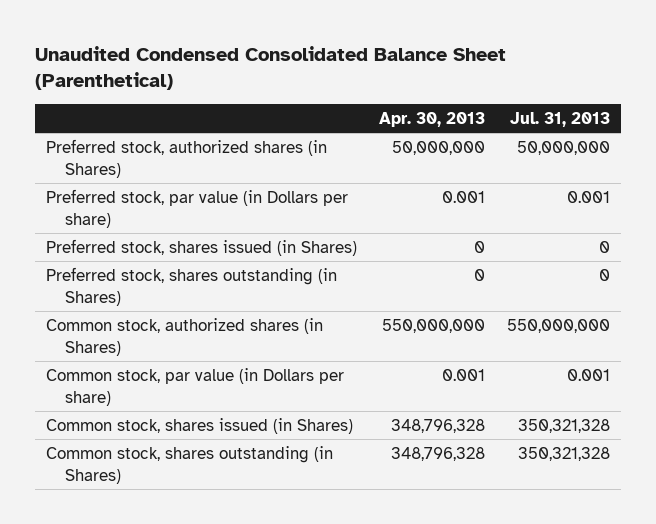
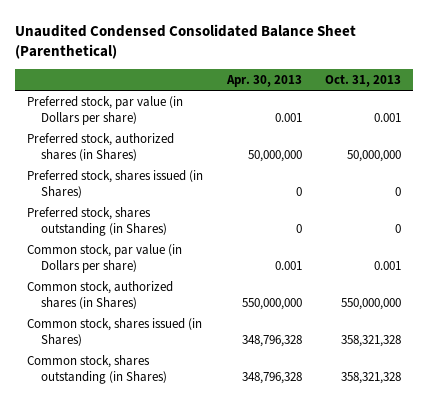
[510,111,611,127] Jul. 31, 2013 -> none
none -> [325,75,402,88] Oct. 31, 2013
[45,138,327,178] Preferred stock, authorized shares (in Shares) -> [26,132,174,161] Preferred stock, authorized shares (in Shares)
[45,317,323,356] Common stock, authorized shares (in Shares) -> [26,280,173,309] Common stock, authorized shares (in Shares)

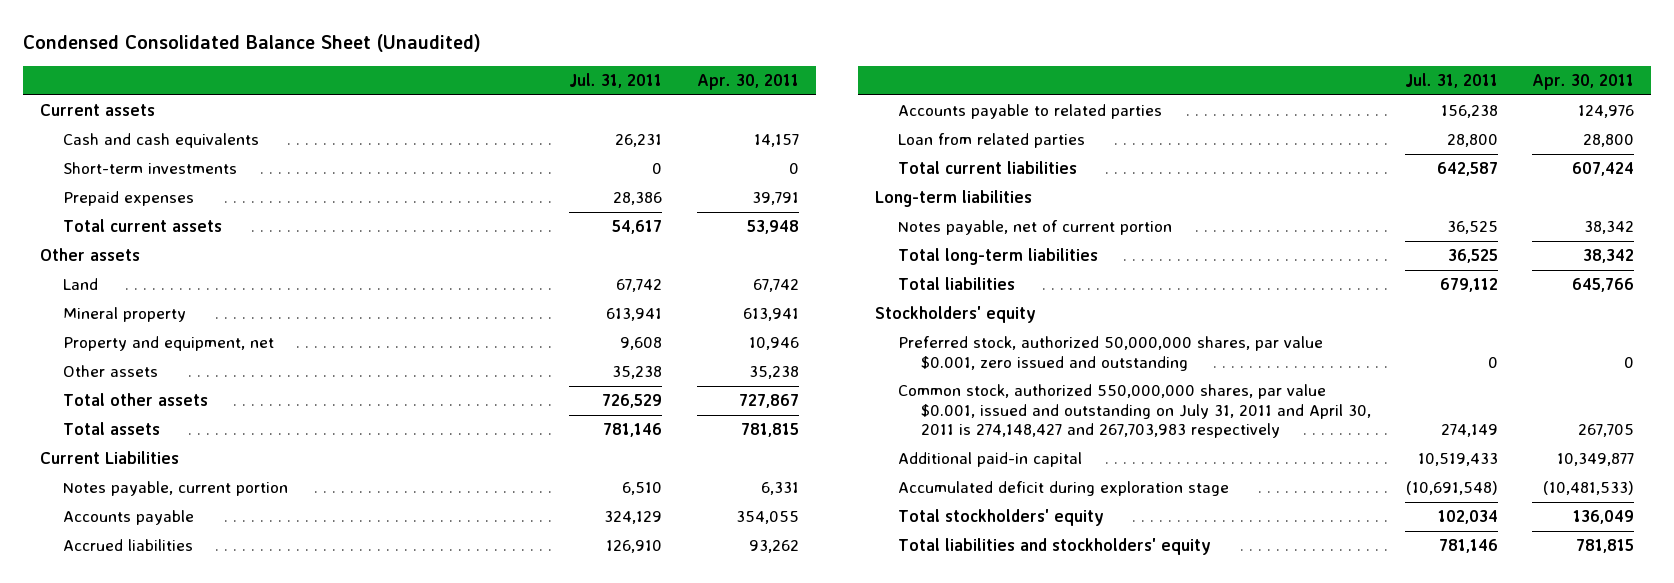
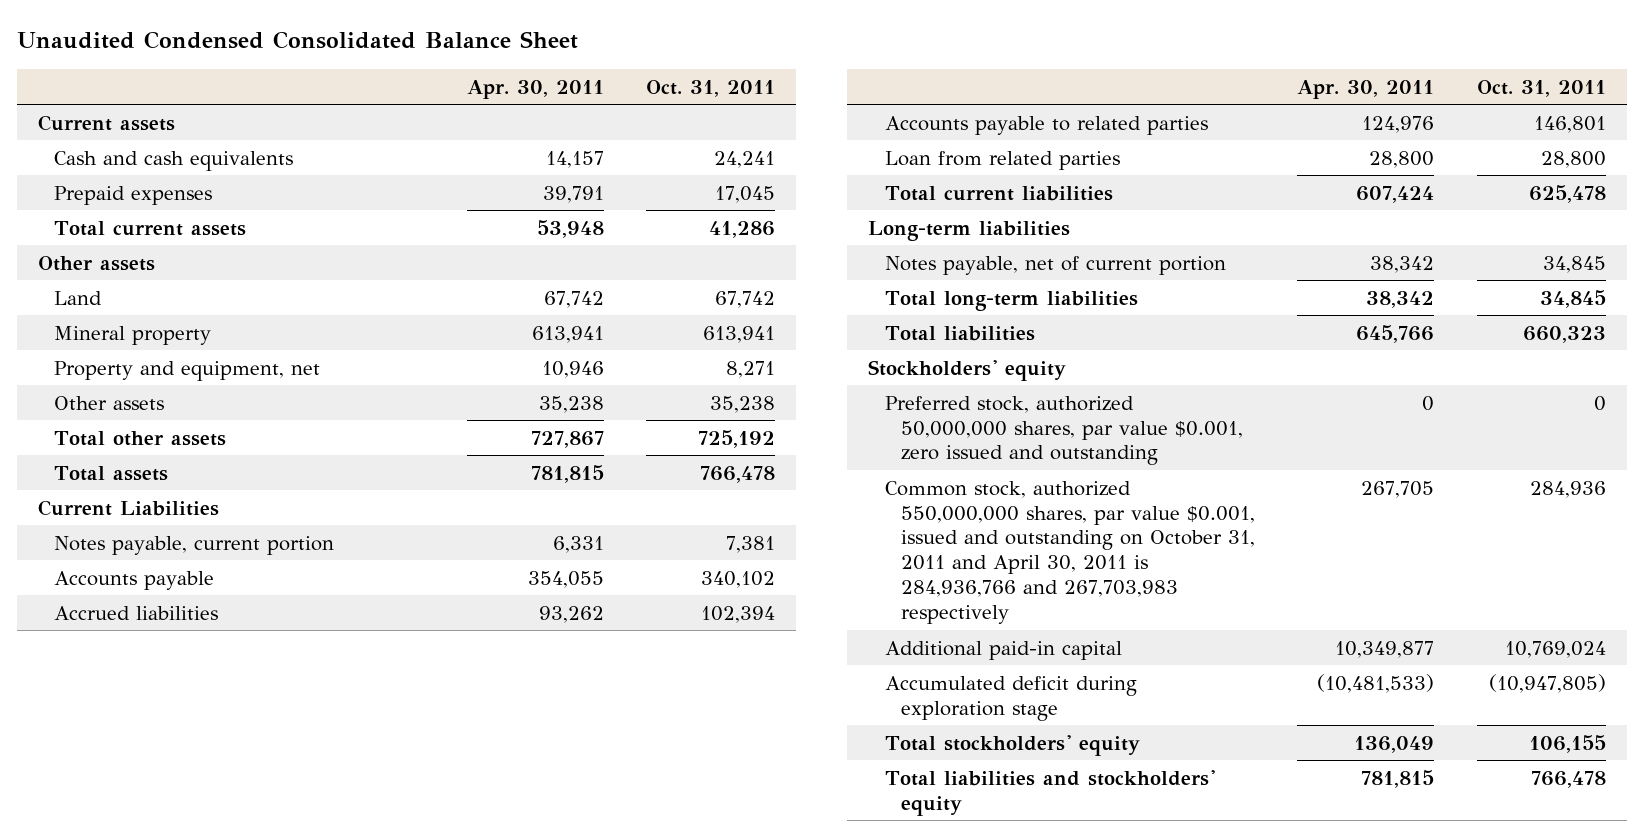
[22,34,481,53] Condensed Consolidated Balance Sheet (Unaudited) -> [16,31,578,50] Unaudited Condensed Consolidated Balance Sheet
[569,73,663,89] Jul. 31, 2011 -> none
none -> [646,79,776,97] Oct. 31, 2011
[62,162,237,175] Short-term investments -> none
[897,384,1371,439] Common stock, authorized 550,000,000 shares, par value $0.001, issued and outstanding on July 31, 2011 and April 30, 2011 is 274,148,427 and 267,703,983 respectively -> [884,480,1256,624] Common stock, authorized 550,000,000 shares, par value $0.001, issued and outstanding on October 31, 2011 and April 30, 2011 is 284,936,766 and 267,703,983 respectively

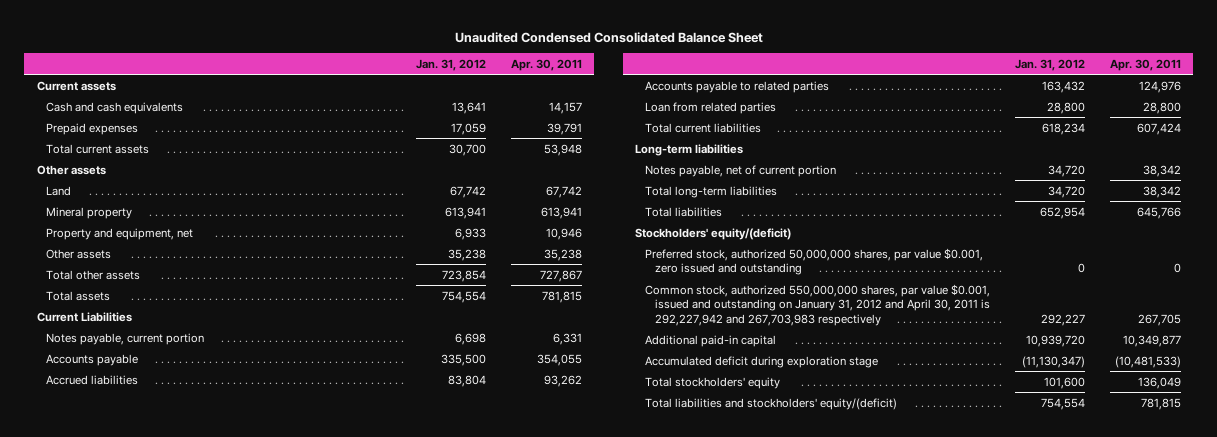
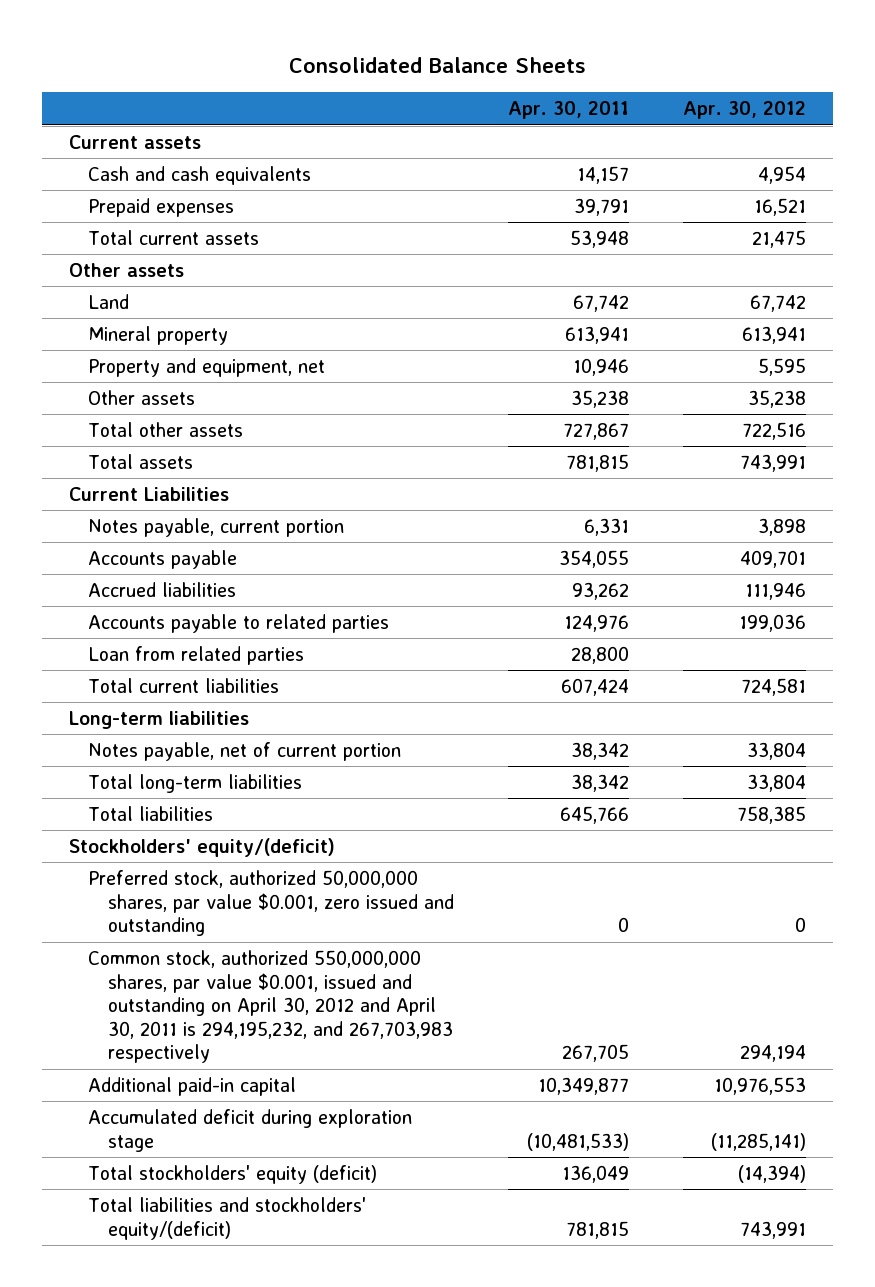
[454,31,763,43] Unaudited Condensed Consolidated Balance Sheet -> [288,56,586,73] Consolidated Balance Sheets
[416,58,487,71] Jan. 31, 2012 -> none
none -> [683,101,807,120] Apr. 30, 2012
[645,283,991,326] Common stock, authorized 550,000,000 shares, par value $0.001, issued and outstanding on January 31, 2012 and April 30, 2011 is 292,227,942 and 267,703,983 respectively -> [88,949,453,1064] Common stock, authorized 550,000,000 shares, par value $0.001, issued and outstanding on April 30, 2012 and April 30, 2011 is 294,195,232, and 267,703,983 respectively
[645,376,781,389] Total stockholders' equity -> [88,1164,378,1184] Total stockholders' equity (deficit)

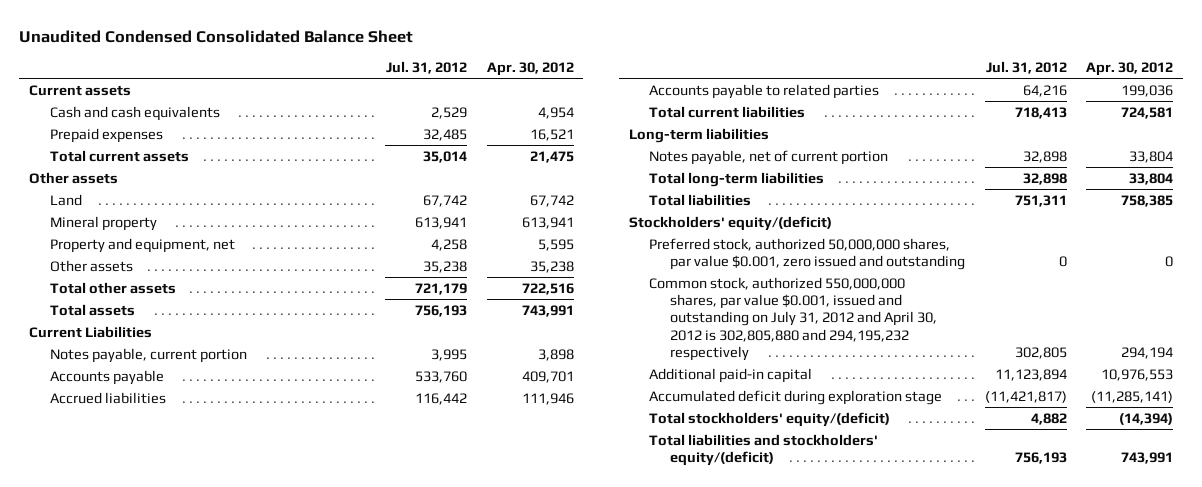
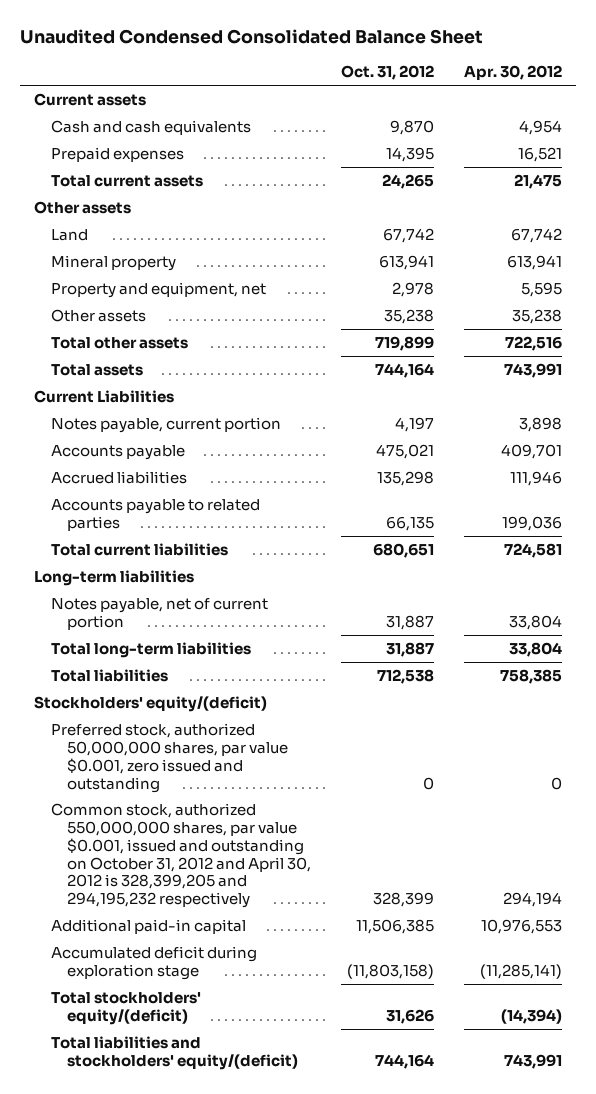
[385,60,467,74] Jul. 31, 2012 -> none
none -> [340,65,434,81] Oct. 31, 2012
[649,276,938,361] Common stock, authorized 550,000,000 shares, par value $0.001, issued and outstanding on July 31, 2012 and April 30, 2012 is 302,805,880 and 294,195,232 respectively -> [50,802,312,909] Common stock, authorized 550,000,000 shares, par value $0.001, issued and outstanding on October 31, 2012 and April 30, 2012 is 328,399,205 and 294,195,232 respectively

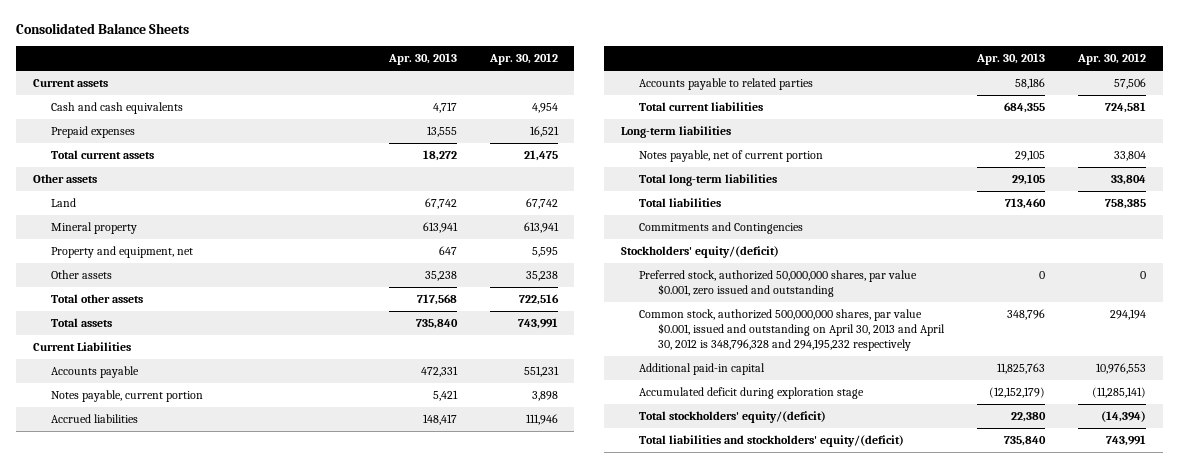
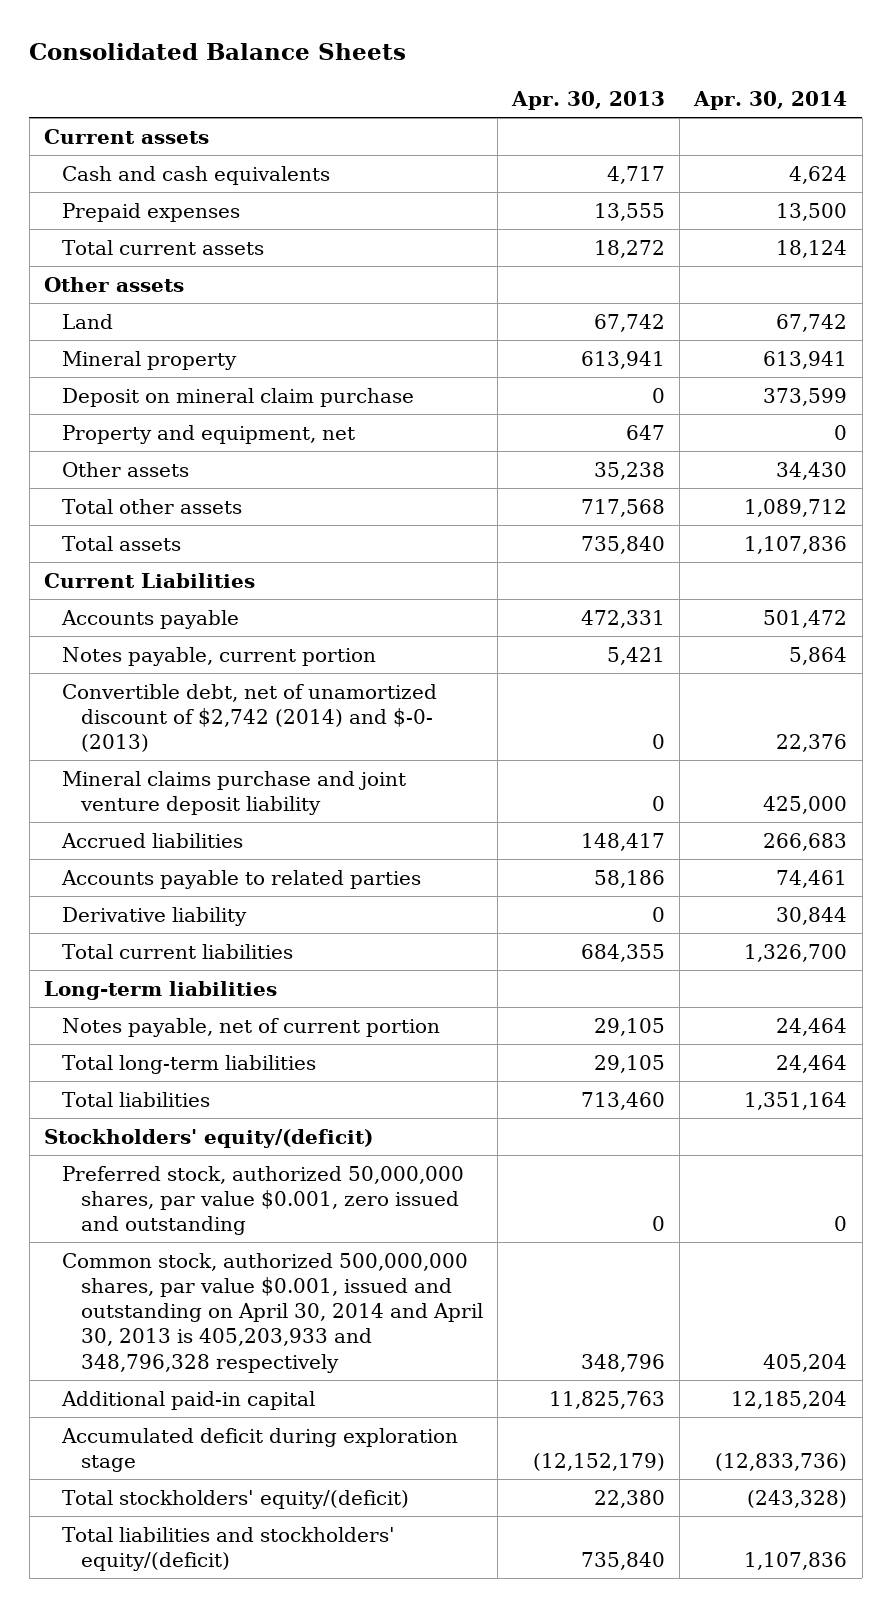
[488,53,558,66] Apr. 30, 2012 -> none
none -> [693,91,848,111] Apr. 30, 2014
none -> [62,387,415,407] Deposit on mineral claim purchase
none -> [62,683,438,753] Convertible debt, net of unamortized discount of $2,742 (2014) and $-0- (2013)
none -> [62,770,407,815] Mineral claims purchase and joint venture deposit liability
none -> [62,906,248,926] Derivative liability
[639,222,804,235] Commitments and Contingencies -> none
[639,309,945,351] Common stock, authorized 500,000,000 shares, par value $0.001, issued and outstanding on April 30, 2013 and April 30, 2012 is 348,796,328 and 294,195,232 respectively -> [62,1252,483,1373] Common stock, authorized 500,000,000 shares, par value $0.001, issued and outstanding on April 30, 2014 and April 30, 2013 is 405,203,933 and 348,796,328 respectively

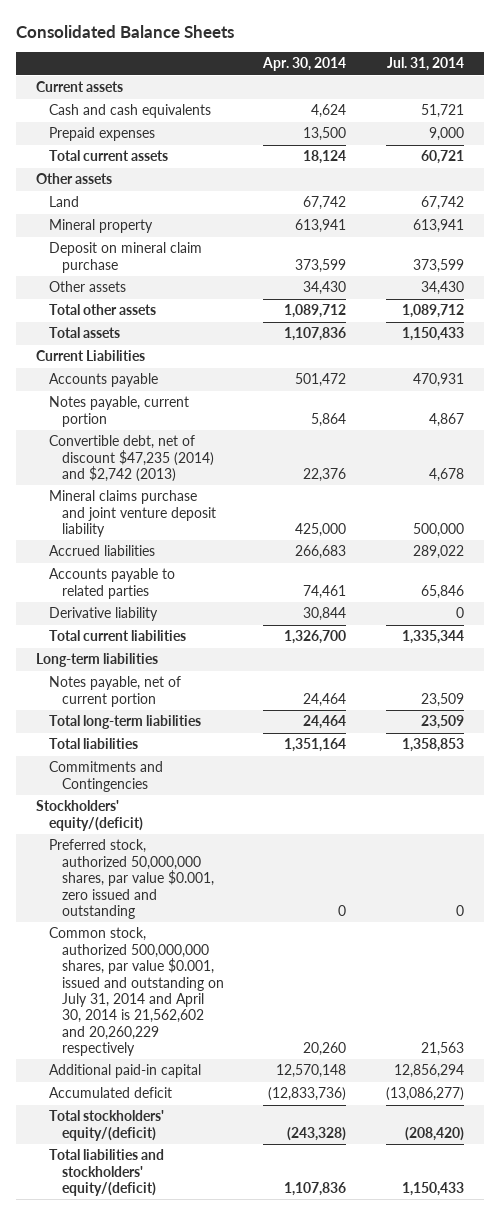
[511,91,666,111] Apr. 30, 2013 -> none
none -> [387,57,465,72] Jul. 31, 2014
[62,424,356,444] Property and equipment, net -> none
[62,683,438,753] Convertible debt, net of unamortized discount of $2,742 (2014) and $-0- (2013) -> [48,435,214,483] Convertible debt, net of discount $47,235 (2014) and $2,742 (2013)
none -> [48,761,163,792] Commitments and Contingencies
[62,1252,483,1373] Common stock, authorized 500,000,000 shares, par value $0.001, issued and outstanding on April 30, 2014 and April 30, 2013 is 405,203,933 and 348,796,328 respectively -> [48,927,224,1056] Common stock, authorized 500,000,000 shares, par value $0.001, issued and outstanding on July 31, 2014 and April 30, 2014 is 21,562,602 and 20,260,229 respectively
[763,1353,848,1372] 405,204 -> [303,1041,347,1056] 20,260
[731,1390,848,1409] 12,185,204 -> [276,1064,347,1079] 12,570,148
[61,1427,459,1472] Accumulated deficit during exploration stage -> [48,1087,172,1099] Accumulated deficit

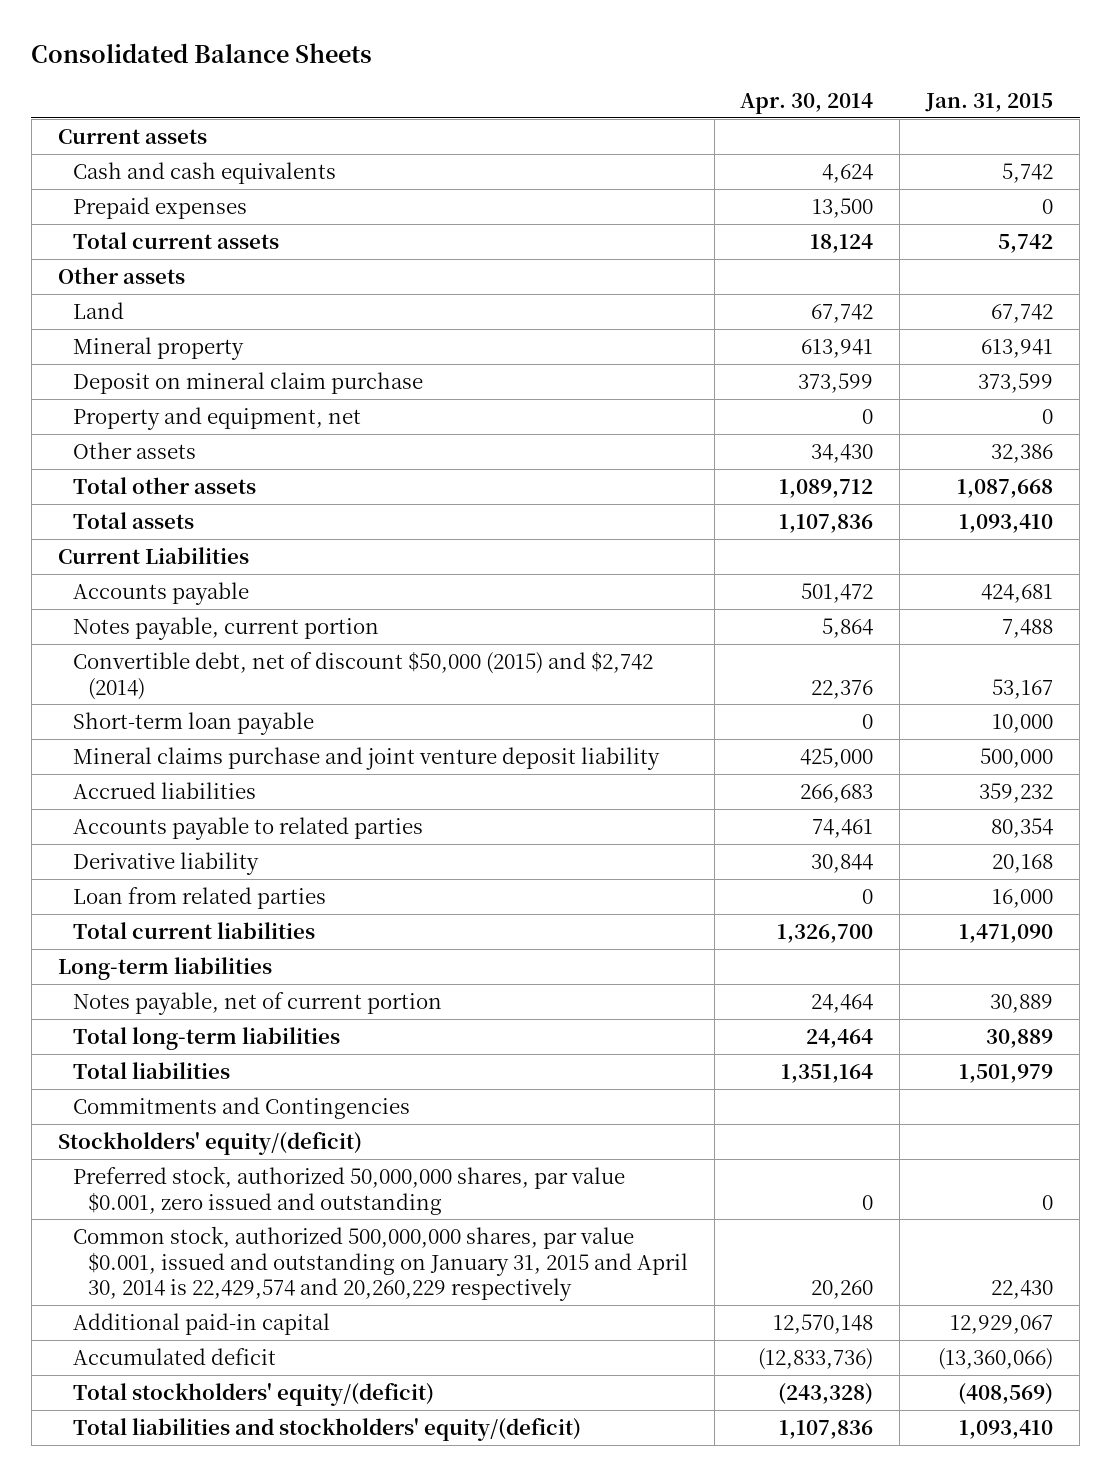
[387,57,465,72] Jul. 31, 2014 -> none
none -> [925,93,1054,113] Jan. 31, 2015
none -> [72,406,361,430] Property and equipment, net
[48,435,214,483] Convertible debt, net of discount $47,235 (2014) and $2,742 (2013) -> [72,650,653,700] Convertible debt, net of discount $50,000 (2015) and $2,742 (2014)
none -> [72,711,314,735] Short-term loan payable
none -> [72,886,326,909] Loan from related parties
[48,927,224,1056] Common stock, authorized 500,000,000 shares, par value $0.001, issued and outstanding on July 31, 2014 and April 30, 2014 is 21,562,602 and 20,260,229 respectively -> [72,1225,688,1302] Common stock, authorized 500,000,000 shares, par value $0.001, issued and outstanding on January 31, 2015 and April 30, 2014 is 22,429,574 and 20,260,229 respectively

